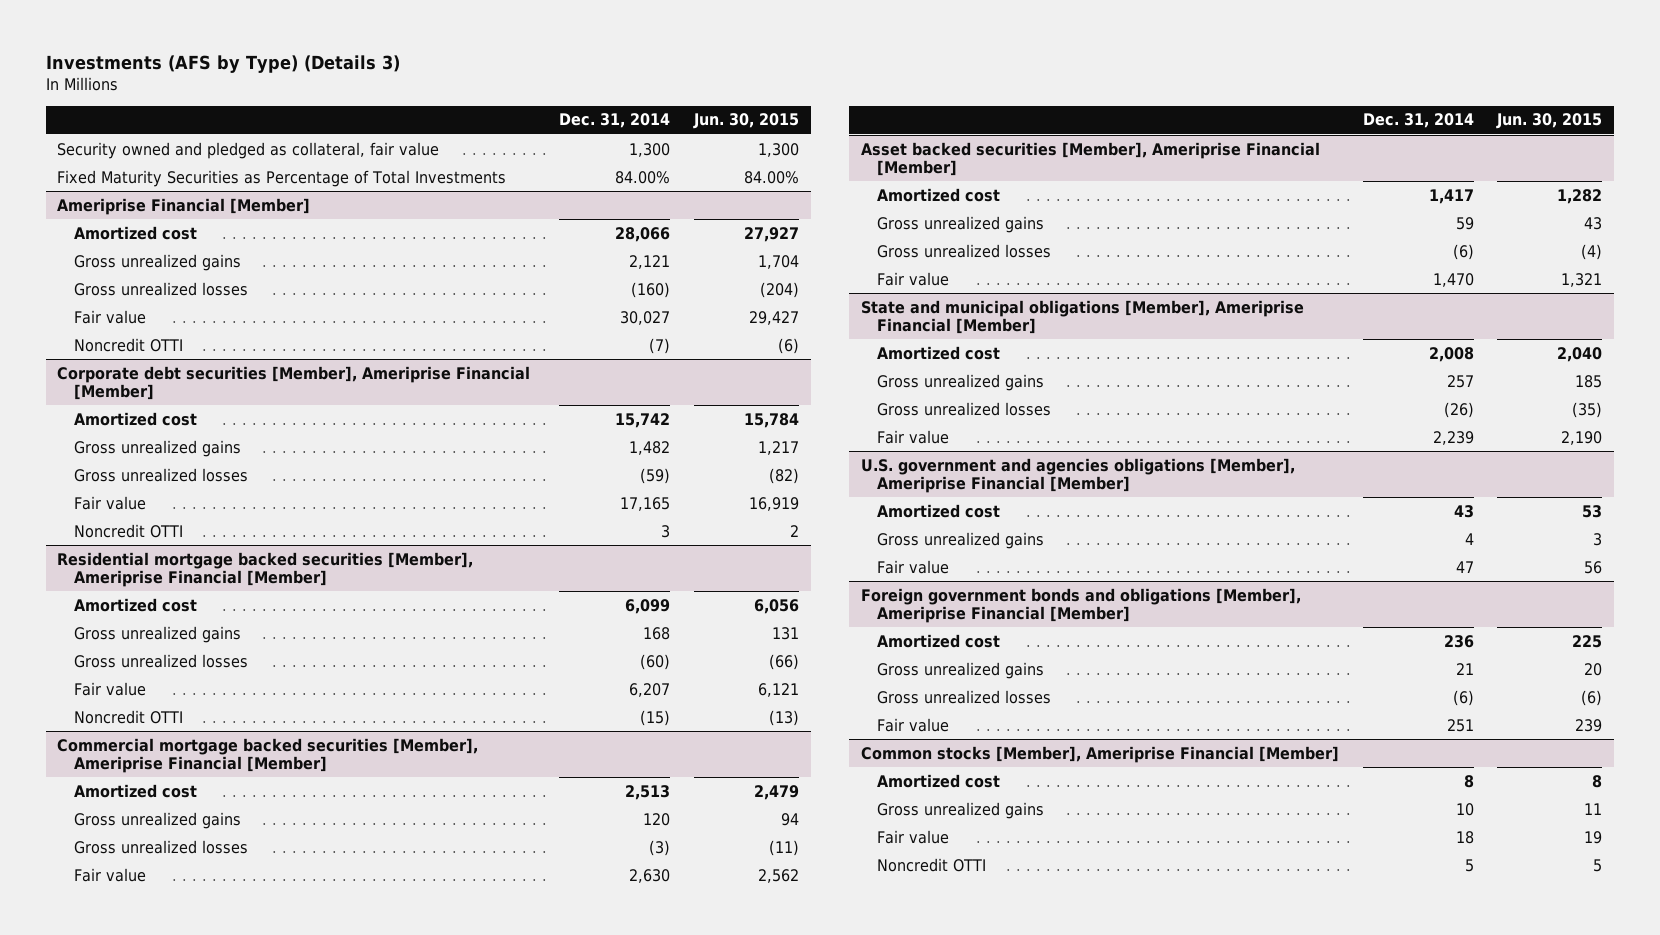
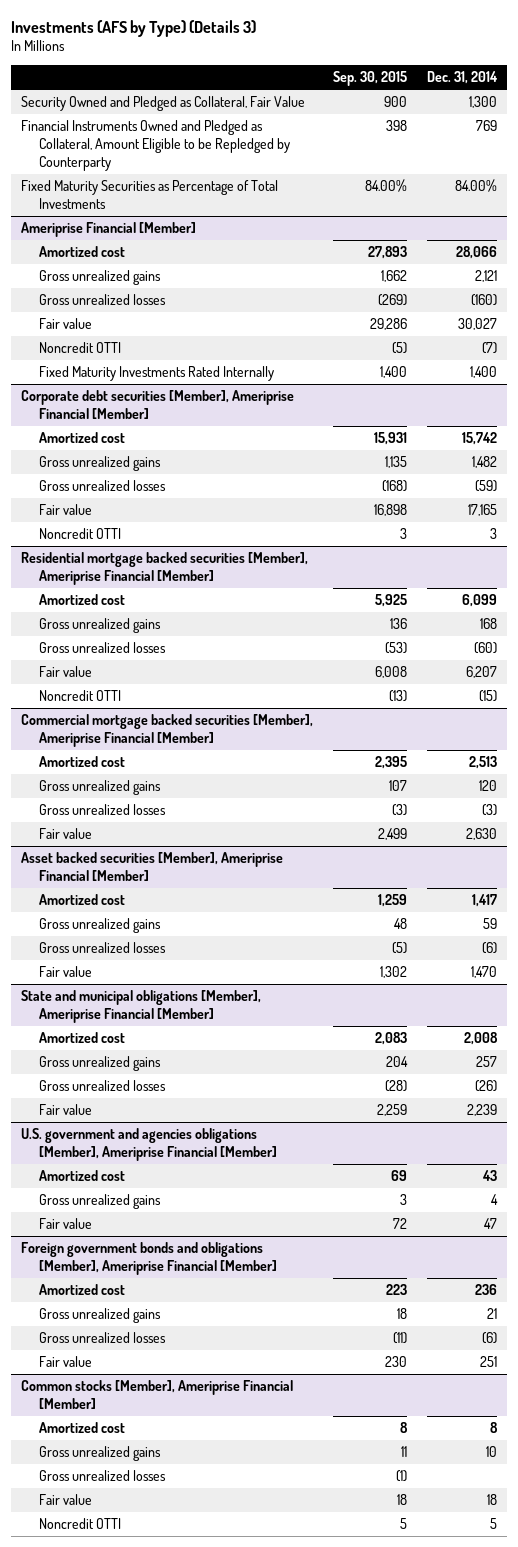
[692,113,799,130] Jun. 30, 2015 -> none
none -> [333,71,408,87] Sep. 30, 2015
[57,141,440,159] Security owned and pledged as collateral, fair value -> [21,96,306,112] Security Owned and Pledged as Collateral, Fair Value
none -> [21,120,291,171] Financial Instruments Owned and Pledged as Collateral, Amount Eligible to be Repledged by Counterparty
none -> [39,366,275,382] Fixed Maturity Investments Rated Internally
none -> [39,1470,167,1482] Gross unrealized losses

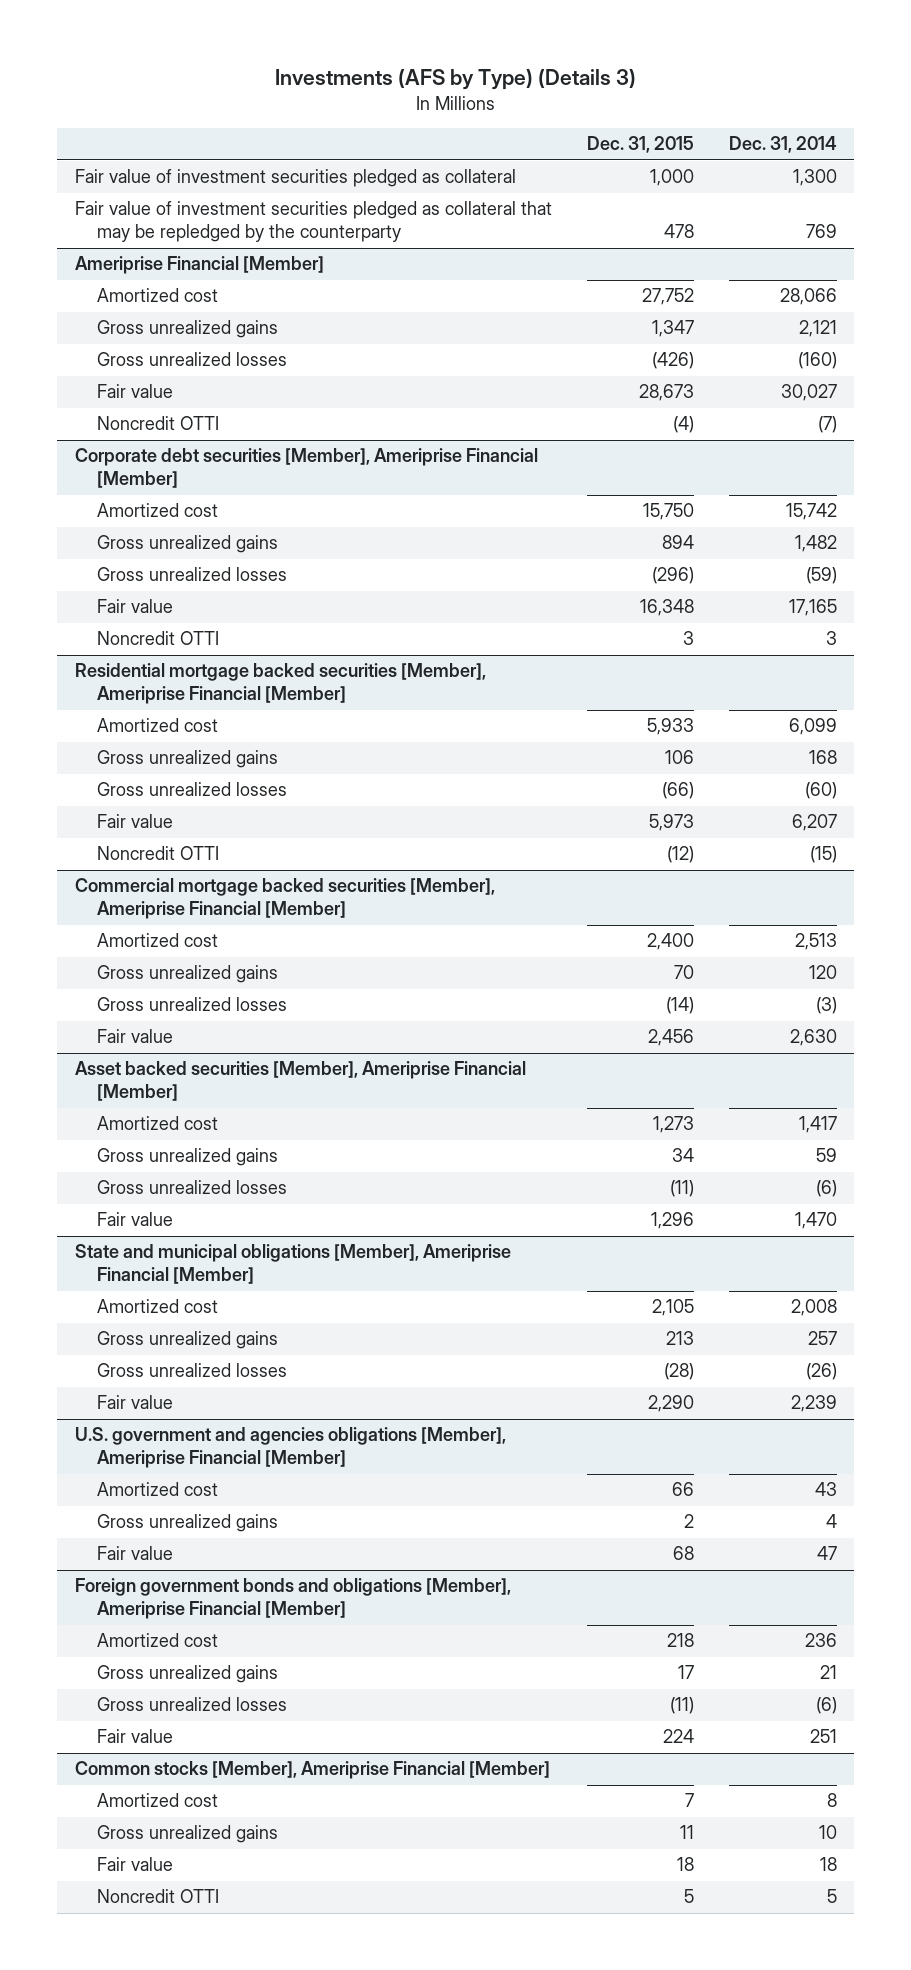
[333,71,408,87] Sep. 30, 2015 -> none
none -> [586,136,694,154] Dec. 31, 2015
[21,180,279,209] Fixed Maturity Securities as Percentage of Total Investments -> none
[21,96,306,112] Security Owned and Pledged as Collateral, Fair Value -> [74,169,516,188] Fair value of investment securities pledged as collateral
[21,120,291,171] Financial Instruments Owned and Pledged as Collateral, Amount Eligible to be Repledged by Counterparty -> [74,201,552,243] Fair value of investment securities pledged as collateral that may be repledged by the counterparty
[39,366,275,382] Fixed Maturity Investments Rated Internally -> none
[39,1470,167,1482] Gross unrealized losses -> none

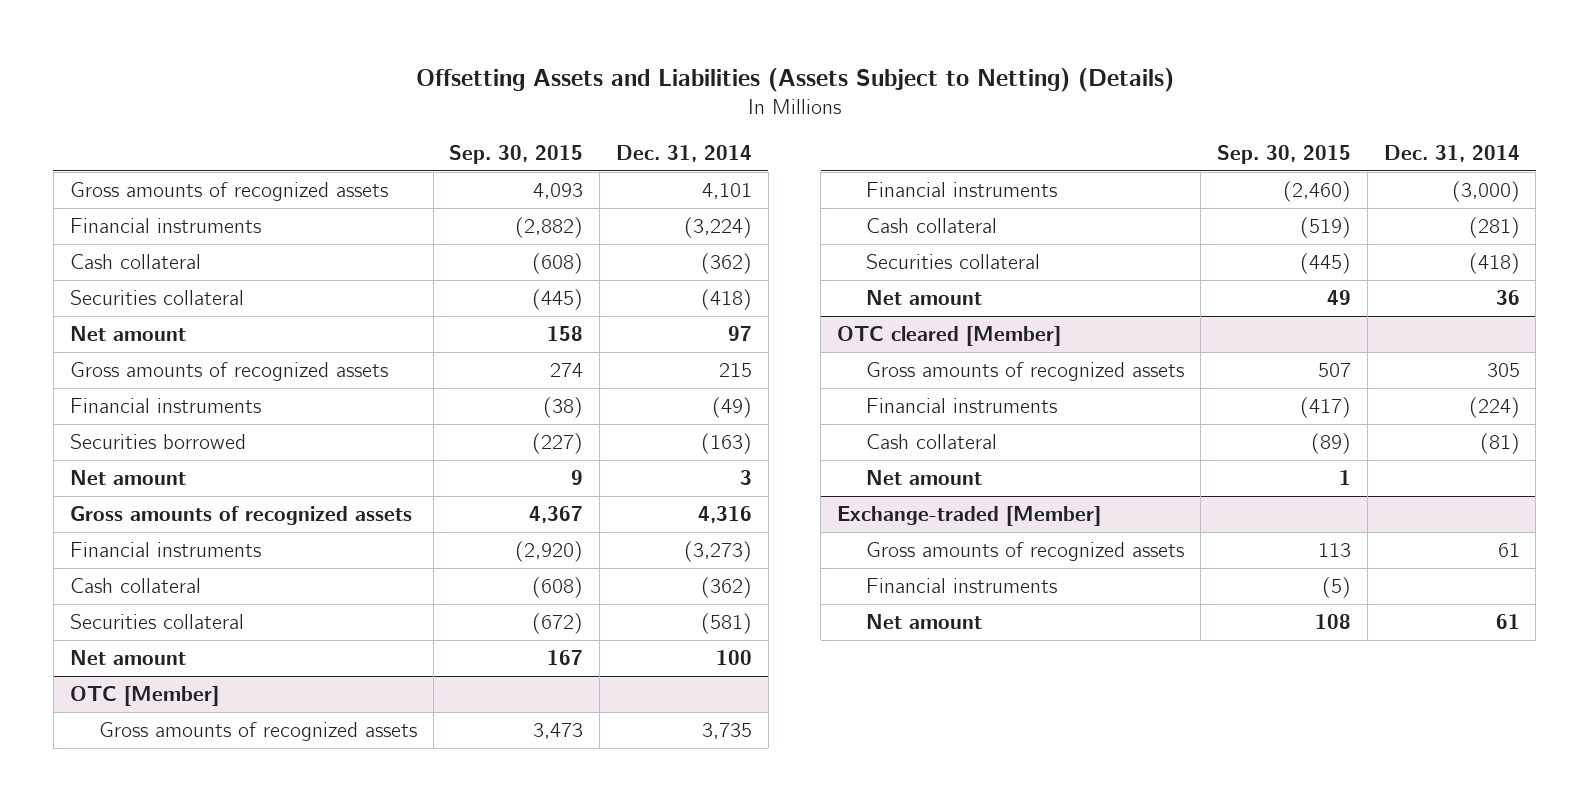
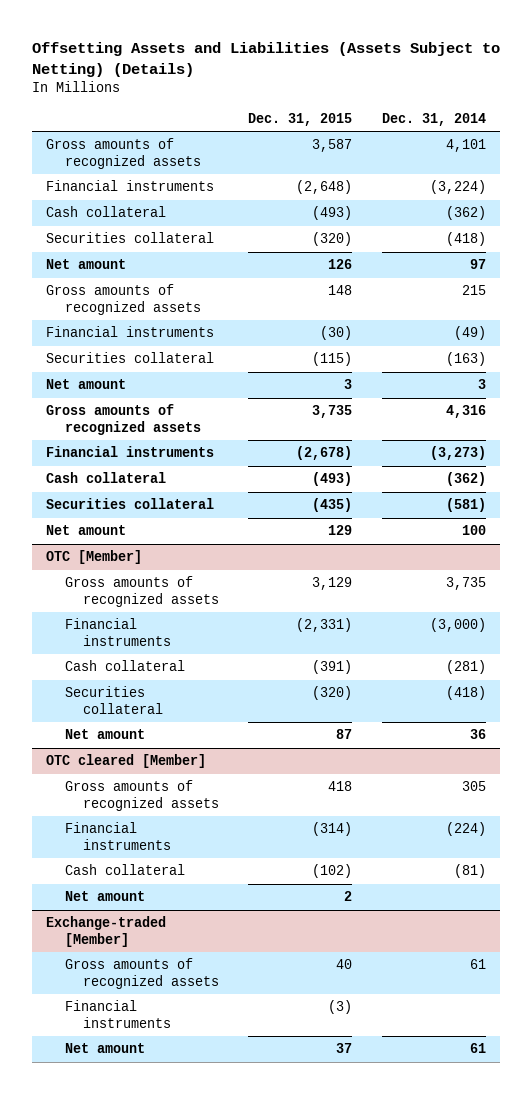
[449,145,584,165] Sep. 30, 2015 -> none
none -> [248,113,353,127] Dec. 31, 2015
[69,434,246,450] Securities borrowed -> [46,352,215,364] Securities collateral

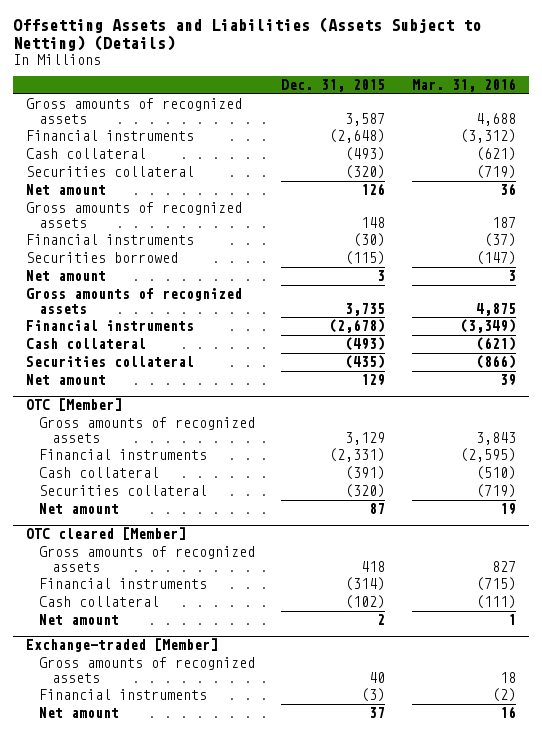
[381,113,486,127] Dec. 31, 2014 -> none
none -> [411,78,516,93] Mar. 31, 2016
[46,352,215,364] Securities collateral -> [26,252,179,264] Securities borrowed

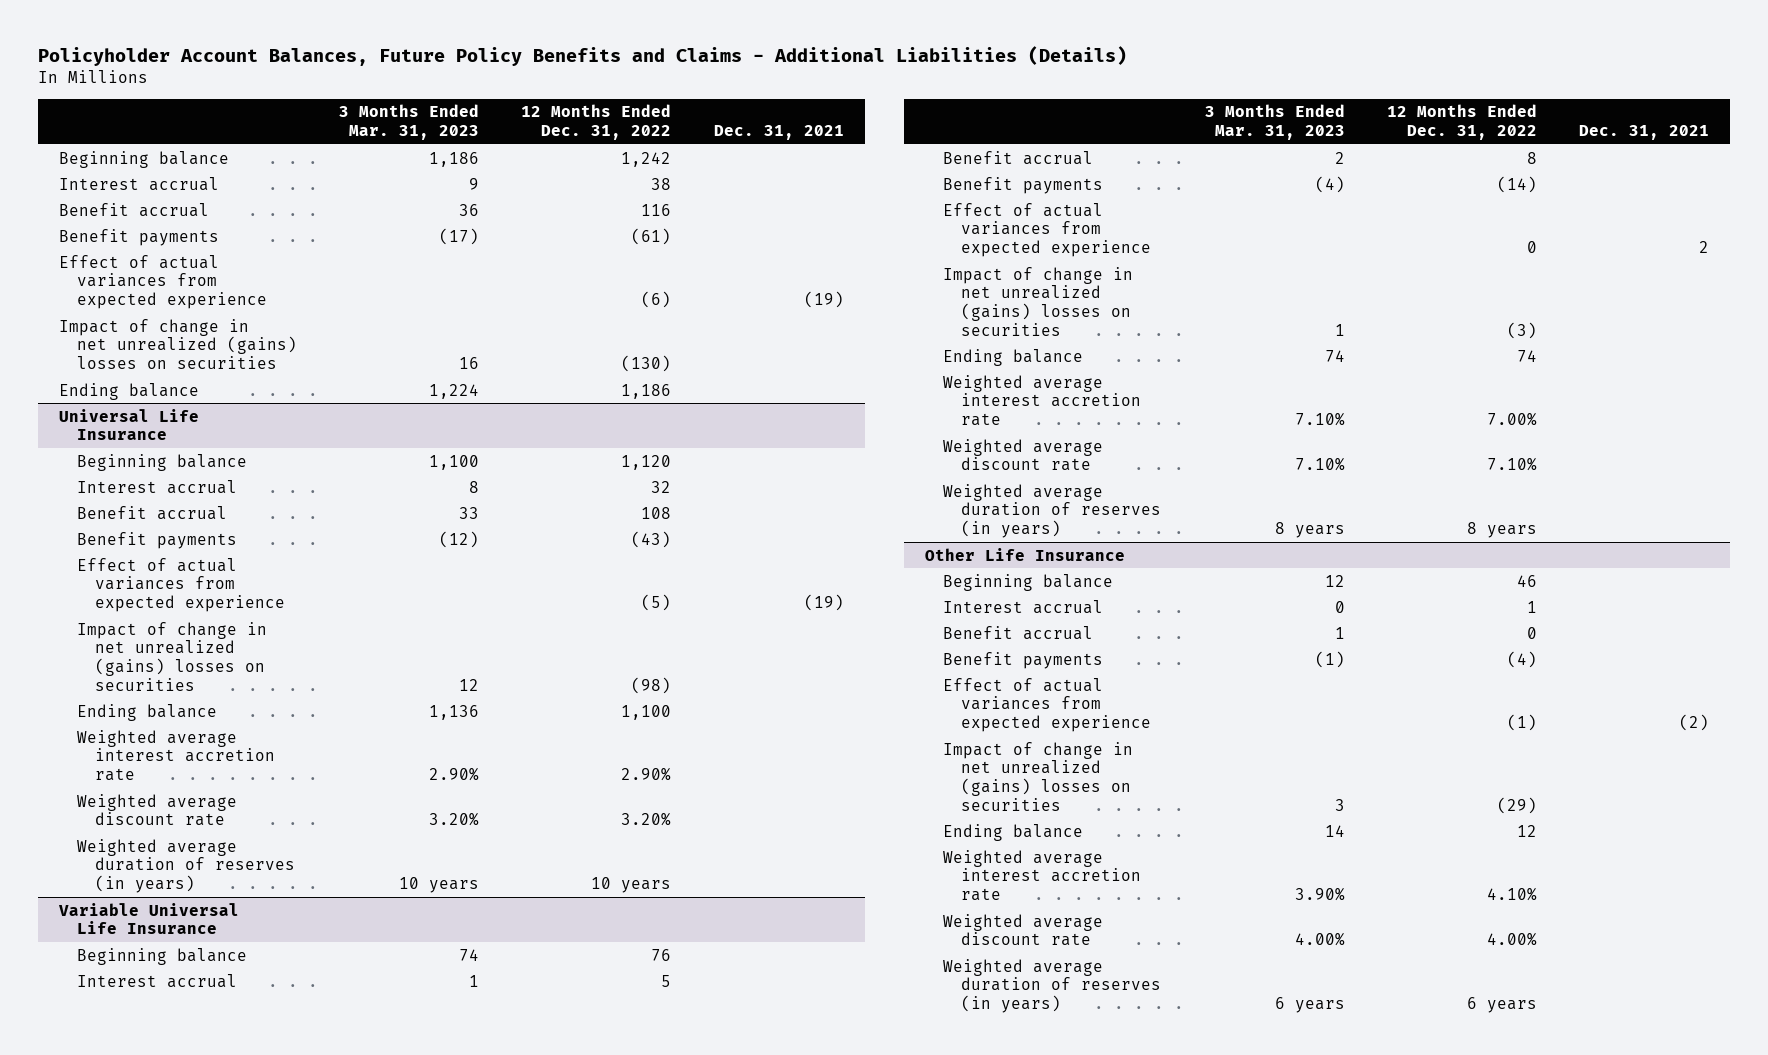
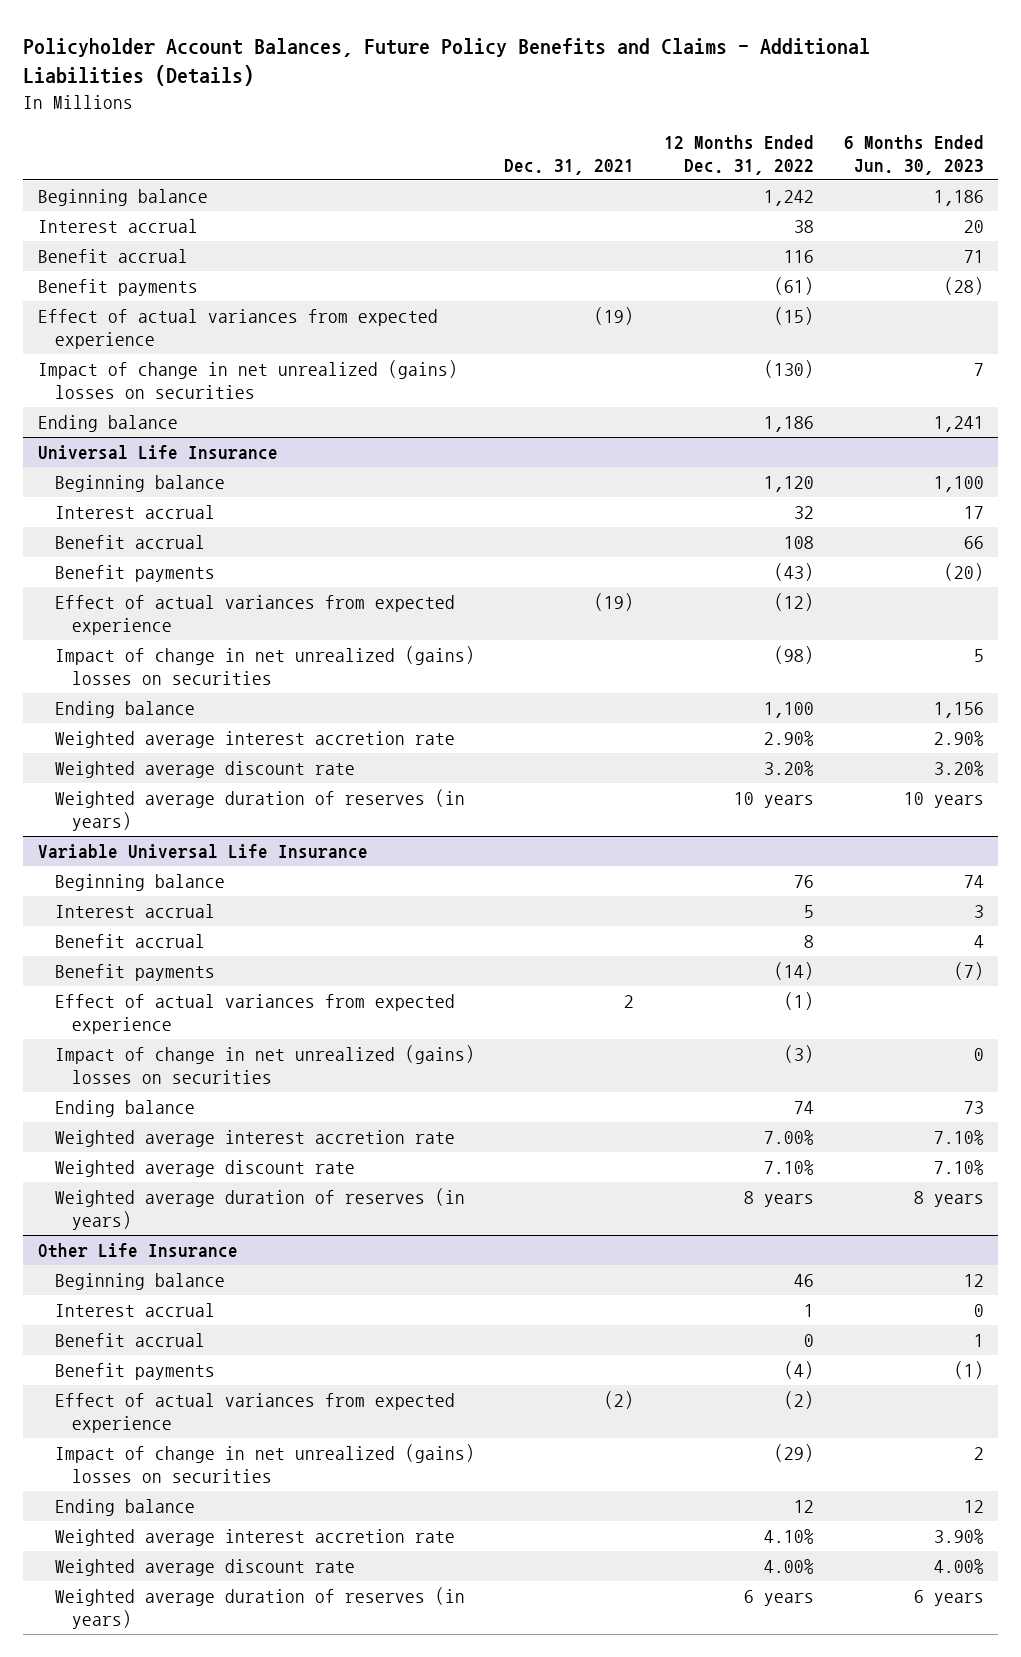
[339,104,480,141] 3 Months Ended Mar. 31, 2023 -> none
none -> [843,135,984,175] 6 Months Ended Jun. 30, 2023
[641,291,672,309] (6) -> [773,307,814,326] (15)
[641,594,672,612] (5) -> [773,593,814,612] (12)
[1527,241,1538,254] 0 -> [783,992,814,1011] (1)
[1507,714,1538,732] (1) -> [783,1391,814,1410] (2)

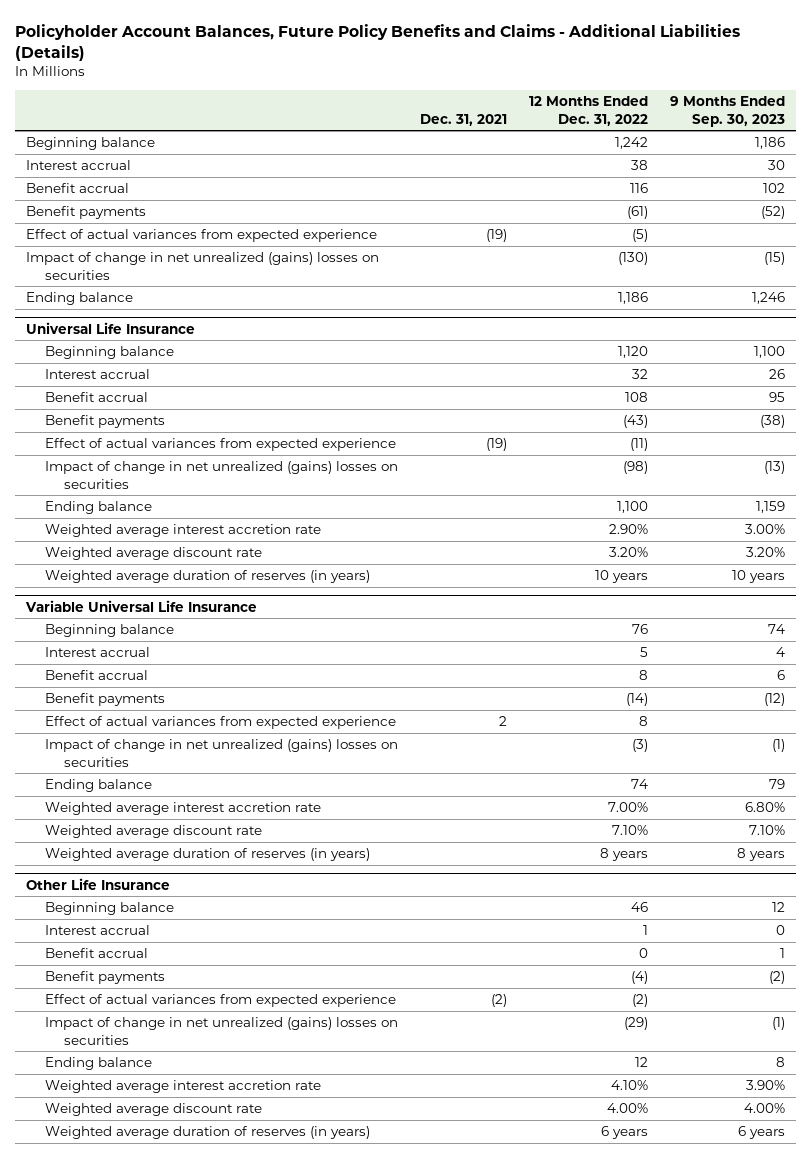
[843,135,984,175] 6 Months Ended Jun. 30, 2023 -> none
none -> [669,96,785,127] 9 Months Ended Sep. 30, 2023
[773,307,814,326] (15) -> [631,229,648,243] (5)
[773,593,814,612] (12) -> [629,438,648,452] (11)
[783,992,814,1011] (1) -> [638,716,648,727] 8

